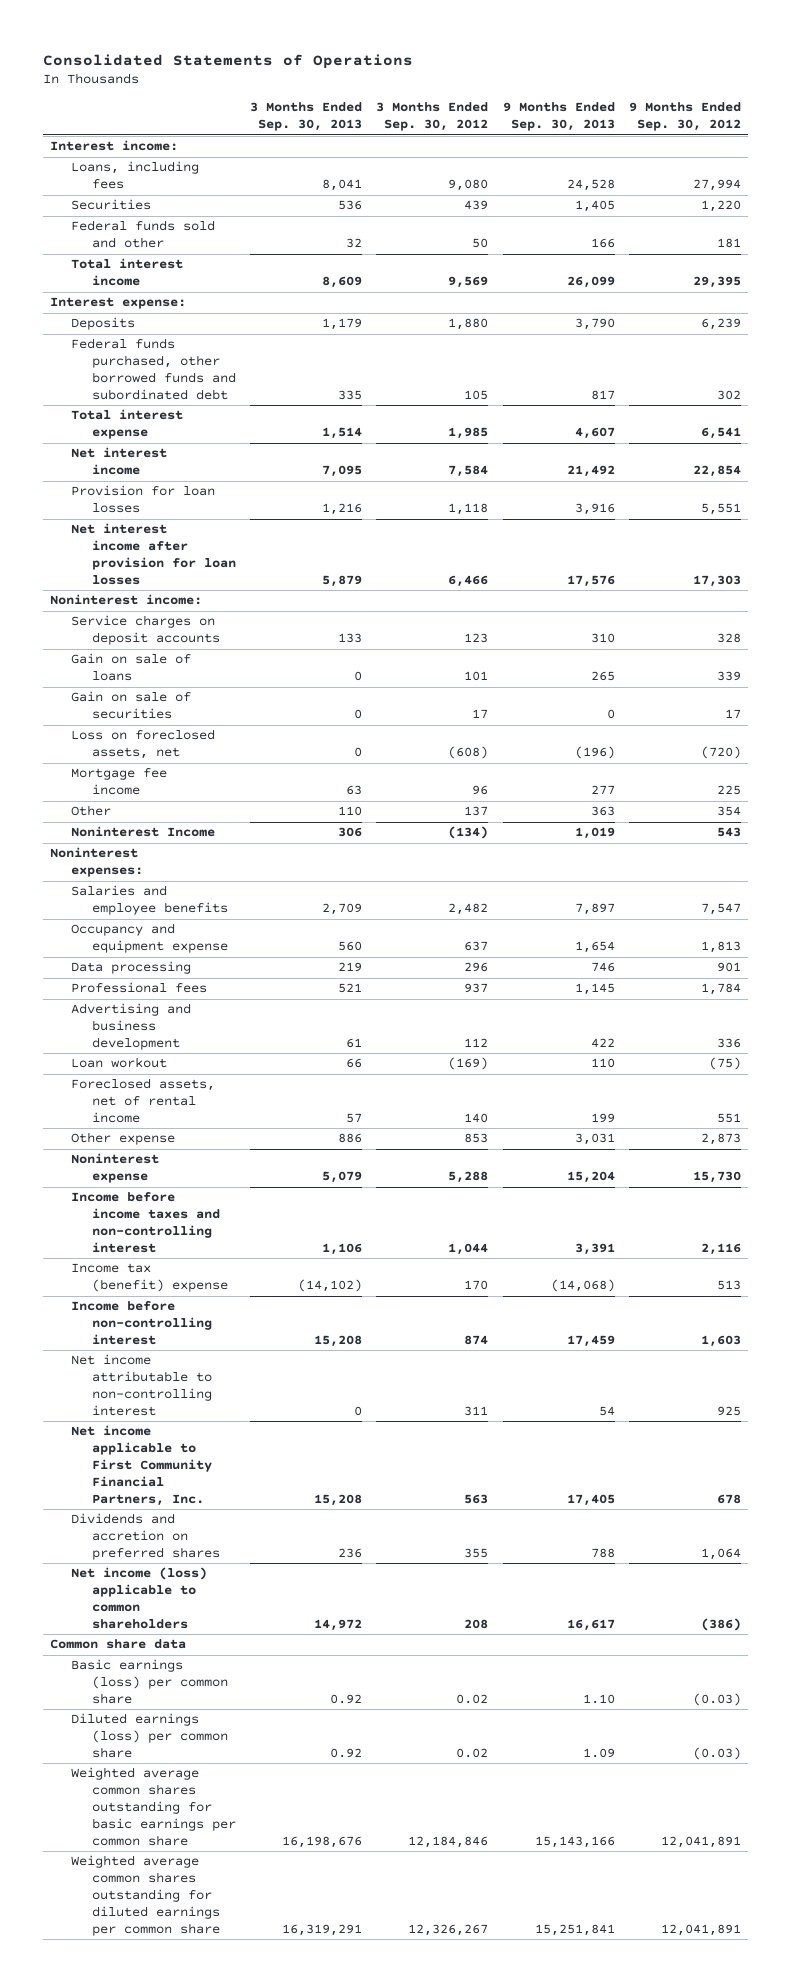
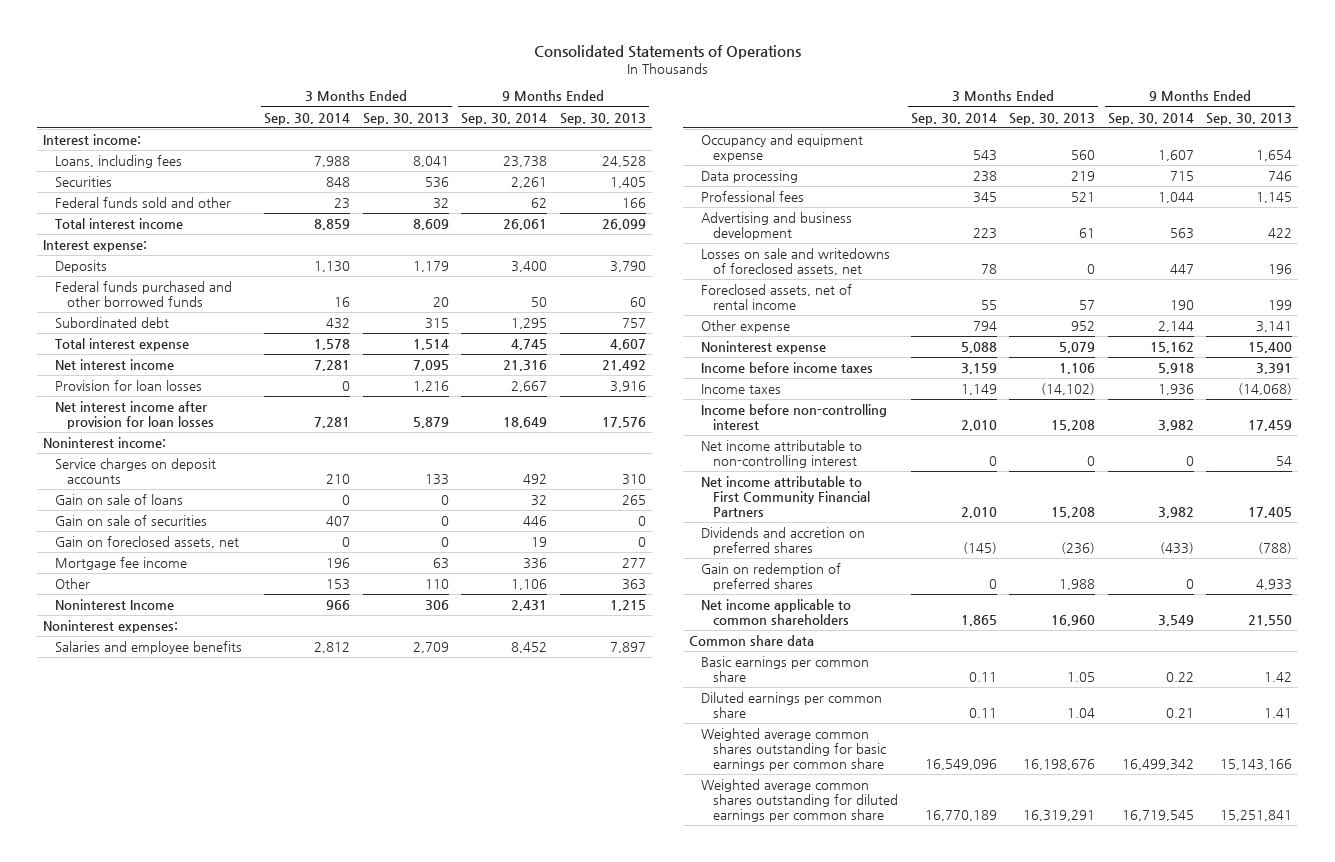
[376,102,489,132] 3 Months Ended Sep. 30, 2012 -> none
[629,102,742,132] 9 Months Ended Sep. 30, 2012 -> none
none -> [264,112,351,125] Sep. 30, 2014
none -> [461,112,548,125] Sep. 30, 2014
[70,338,236,401] Federal funds purchased, other borrowed funds and subordinated debt -> [54,280,232,307] Federal funds purchased and other borrowed funds
[337,390,362,401] 335 -> [432,296,449,307] 20
[590,390,615,401] 817 -> [629,296,646,307] 60
none -> [54,316,169,328] Subordinated debt
[70,729,215,760] Loss on foreclosed assets, net -> [54,535,239,548] Gain on foreclosed assets, net
[574,746,615,760] (196) -> [637,536,646,547] 0
[574,827,615,840] 1,019 -> [609,599,646,611] 1,215
[70,1057,167,1069] Loan workout -> none
none -> [701,247,891,275] Losses on sale and writedowns of foreclosed assets, net
[337,1133,362,1144] 886 -> [1071,320,1096,331] 952
[574,1133,615,1146] 3,031 -> [1256,320,1293,332] 3,141
[566,1171,615,1184] 15,204 -> [1248,341,1293,353] 15,400
[70,1192,220,1254] Income before income taxes and non-controlling interest -> [701,361,874,373] Income before income taxes
[70,1263,228,1293] Income tax (benefit) expense -> [701,383,782,394] Income taxes
[70,1425,212,1507] Net income applicable to First Community Financial Partners, Inc. -> [701,475,871,517] Net income attributable to First Community Financial Partners
[337,1548,362,1559] 236 -> [1061,541,1096,554] (236)
[590,1548,615,1559] 788 -> [1258,541,1293,554] (788)
none -> [701,562,842,591] Gain on redemption of preferred shares
[70,1567,207,1630] Net income (loss) applicable to common shareholders -> [701,598,852,625] Net income applicable to common shareholders
[313,1619,362,1632] 14,972 -> [1051,614,1096,626] 16,960
[566,1619,615,1632] 16,617 -> [1248,614,1293,626] 21,550
[70,1659,228,1705] Basic earnings (loss) per common share -> [701,655,870,682] Basic earnings per common share
[329,1694,362,1705] 0.92 -> [1067,671,1096,682] 1.05
[582,1694,615,1705] 1.10 -> [1264,671,1293,682] 1.42
[70,1713,228,1759] Diluted earnings (loss) per common share -> [701,691,883,718] Diluted earnings per common share
[329,1748,362,1759] 0.92 -> [1067,707,1096,718] 1.04
[582,1748,615,1759] 1.09 -> [1264,707,1293,718] 1.41

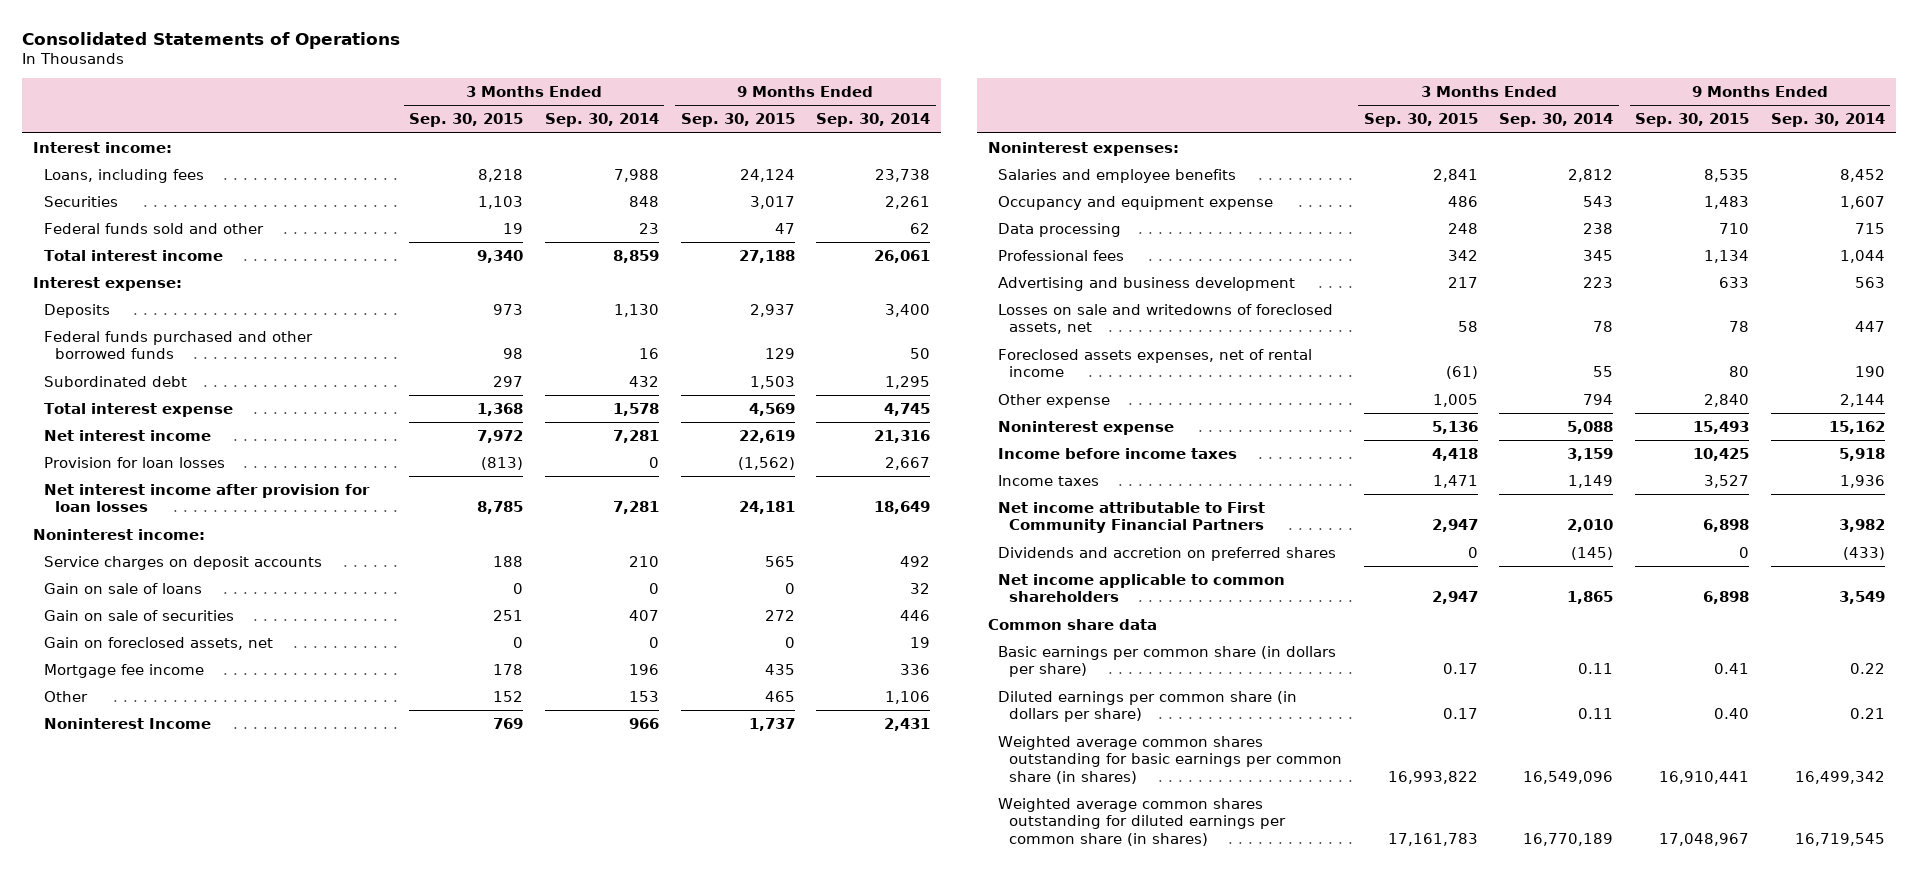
[362,112,449,125] Sep. 30, 2013 -> none
[559,112,646,125] Sep. 30, 2013 -> none
none -> [409,113,524,128] Sep. 30, 2015
none -> [680,113,795,128] Sep. 30, 2015
[701,283,853,310] Foreclosed assets, net of rental income -> [998,348,1313,378] Foreclosed assets expenses, net of rental income
[701,403,888,430] Income before non-controlling interest -> none
[701,439,863,468] Net income attributable to non-controlling interest -> none
[701,562,842,591] Gain on redemption of preferred shares -> none
[701,655,870,682] Basic earnings per common share -> [998,645,1337,678] Basic earnings per common share (in dollars per share)
[701,691,883,718] Diluted earnings per common share -> [998,690,1298,723] Diluted earnings per common share (in dollars per share)
[701,727,887,771] Weighted average common shares outstanding for basic earnings per common share -> [998,735,1343,785] Weighted average common shares outstanding for basic earnings per common share (in shares)
[701,778,899,822] Weighted average common shares outstanding for diluted earnings per common share -> [998,797,1287,847] Weighted average common shares outstanding for diluted earnings per common share (in shares)

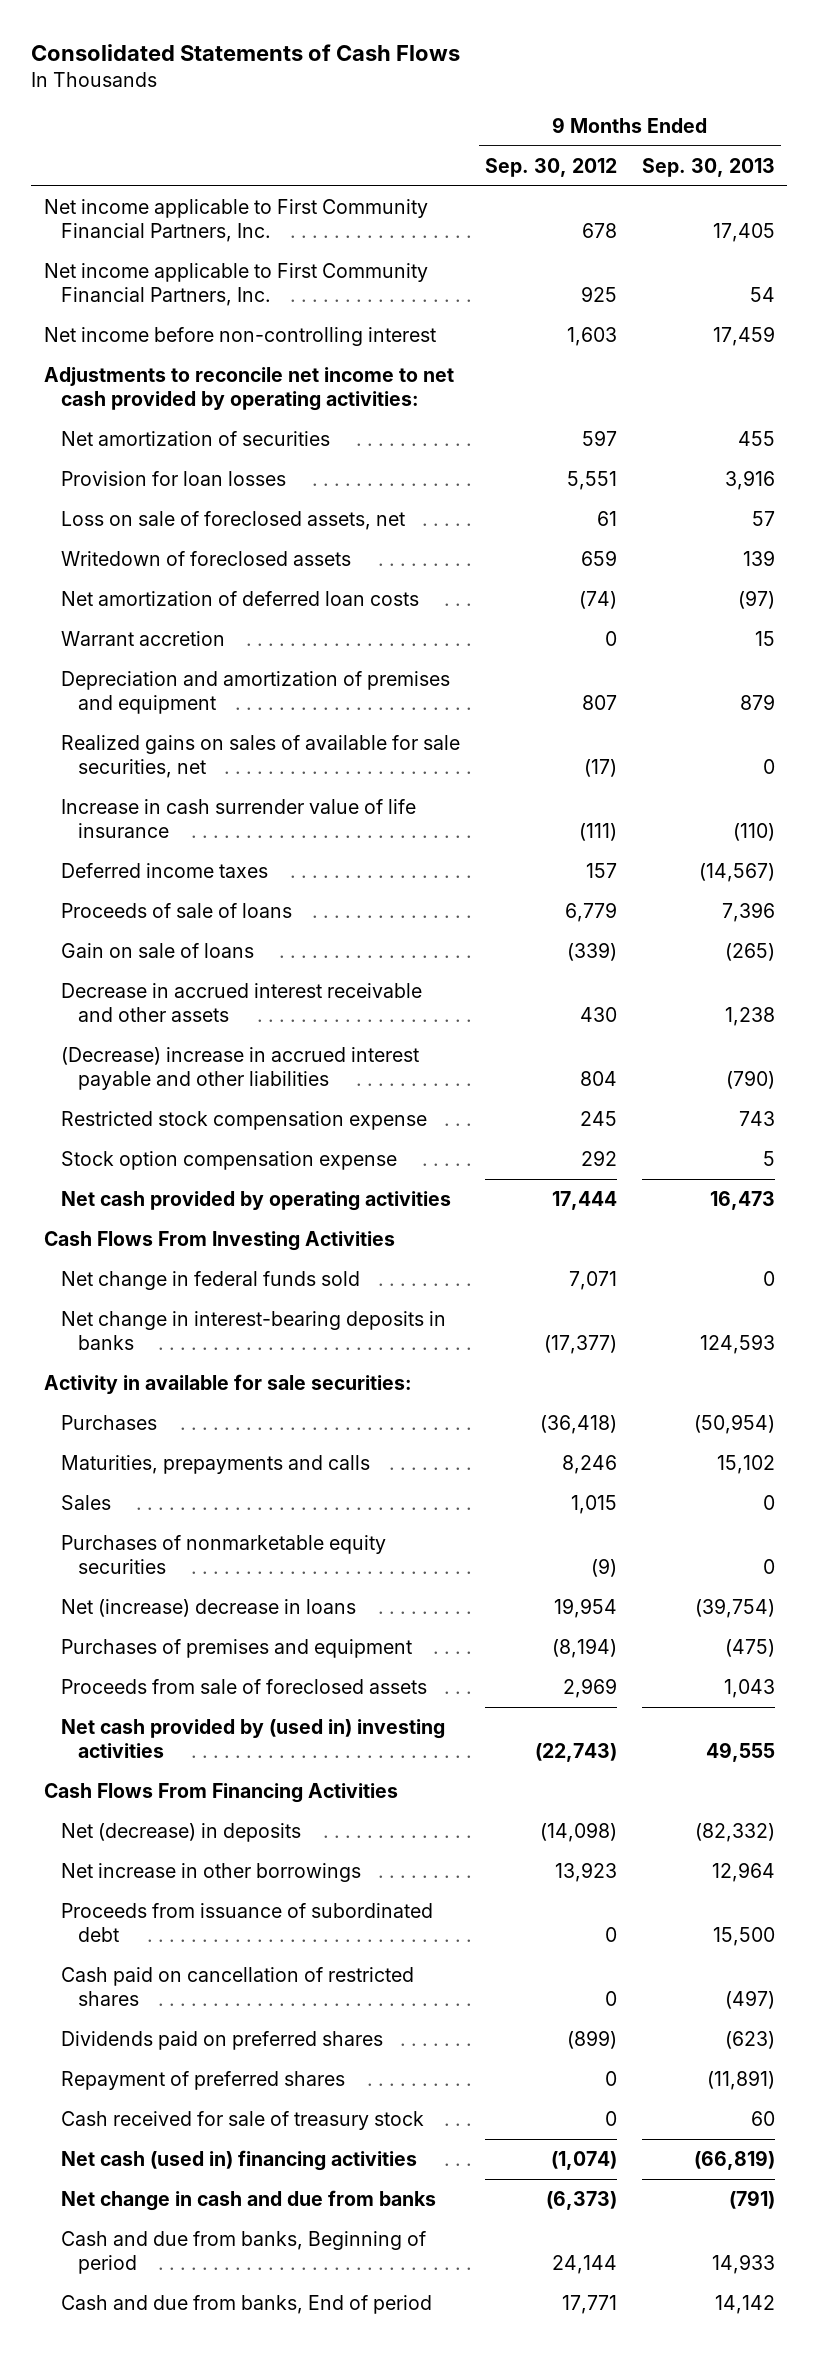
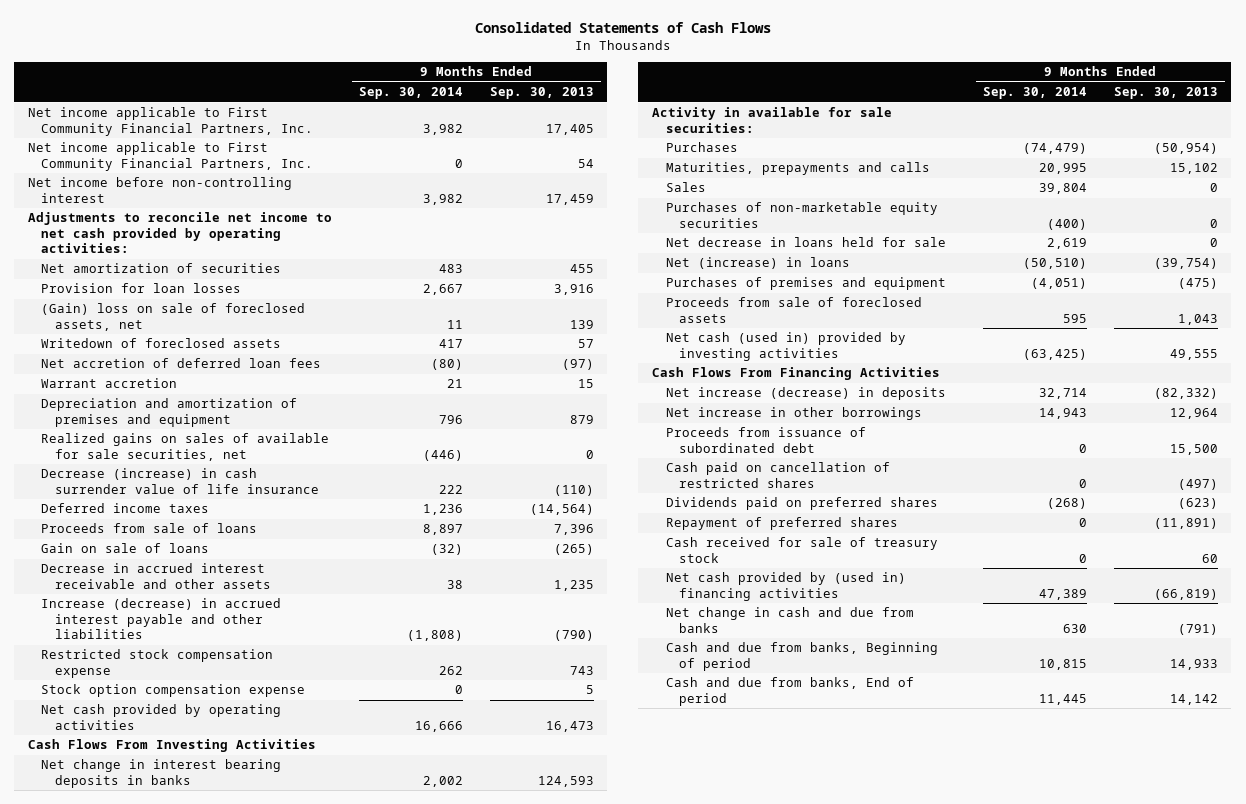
[484,157,617,177] Sep. 30, 2012 -> none
none -> [358,87,463,100] Sep. 30, 2014
[60,510,405,530] Loss on sale of foreclosed assets, net -> [41,303,306,331] (Gain) loss on sale of foreclosed assets, net
[751,510,775,526] 57 -> [569,319,594,329] 139
[742,549,775,566] 139 -> [577,339,594,349] 57
[60,590,419,606] Net amortization of deferred loan costs -> [41,358,322,369] Net accretion of deferred loan fees
[60,798,416,839] Increase in cash surrender value of life insurance -> [41,468,320,494] Decrease (increase) in cash surrender value of life insurance
[698,862,775,882] (14,567) -> [529,504,594,516] (14,564)
[60,902,292,918] Proceeds of sale of loans -> [41,523,258,534] Proceeds from sale of loans
[724,1007,775,1027] 1,238 -> [553,579,594,591] 1,235
[60,1046,419,1091] (Decrease) increase in accrued interest payable and other liabilities -> [41,598,282,639] Increase (decrease) in accrued interest payable and other liabilities
[60,1270,360,1290] Net change in federal funds sold -> none
[60,1310,446,1351] Net change in interest-bearing deposits in banks -> [41,759,282,788] Net change in interest bearing deposits in banks
[60,1534,386,1575] Purchases of nonmarketable equity securities -> [665,202,938,228] Purchases of non-marketable equity securities
none -> [665,237,946,248] Net decrease in loans held for sale
[60,1598,356,1617] Net (increase) decrease in loans -> [665,257,850,270] Net (increase) in loans
[60,1718,445,1759] Net cash provided by (used in) investing activities -> [665,332,906,361] Net cash (used in) provided by investing activities
[60,1822,301,1842] Net (decrease) in deposits -> [665,387,946,401] Net increase (decrease) in deposits
[60,2149,417,2171] Net cash (used in) financing activities -> [665,572,906,601] Net cash provided by (used in) financing activities

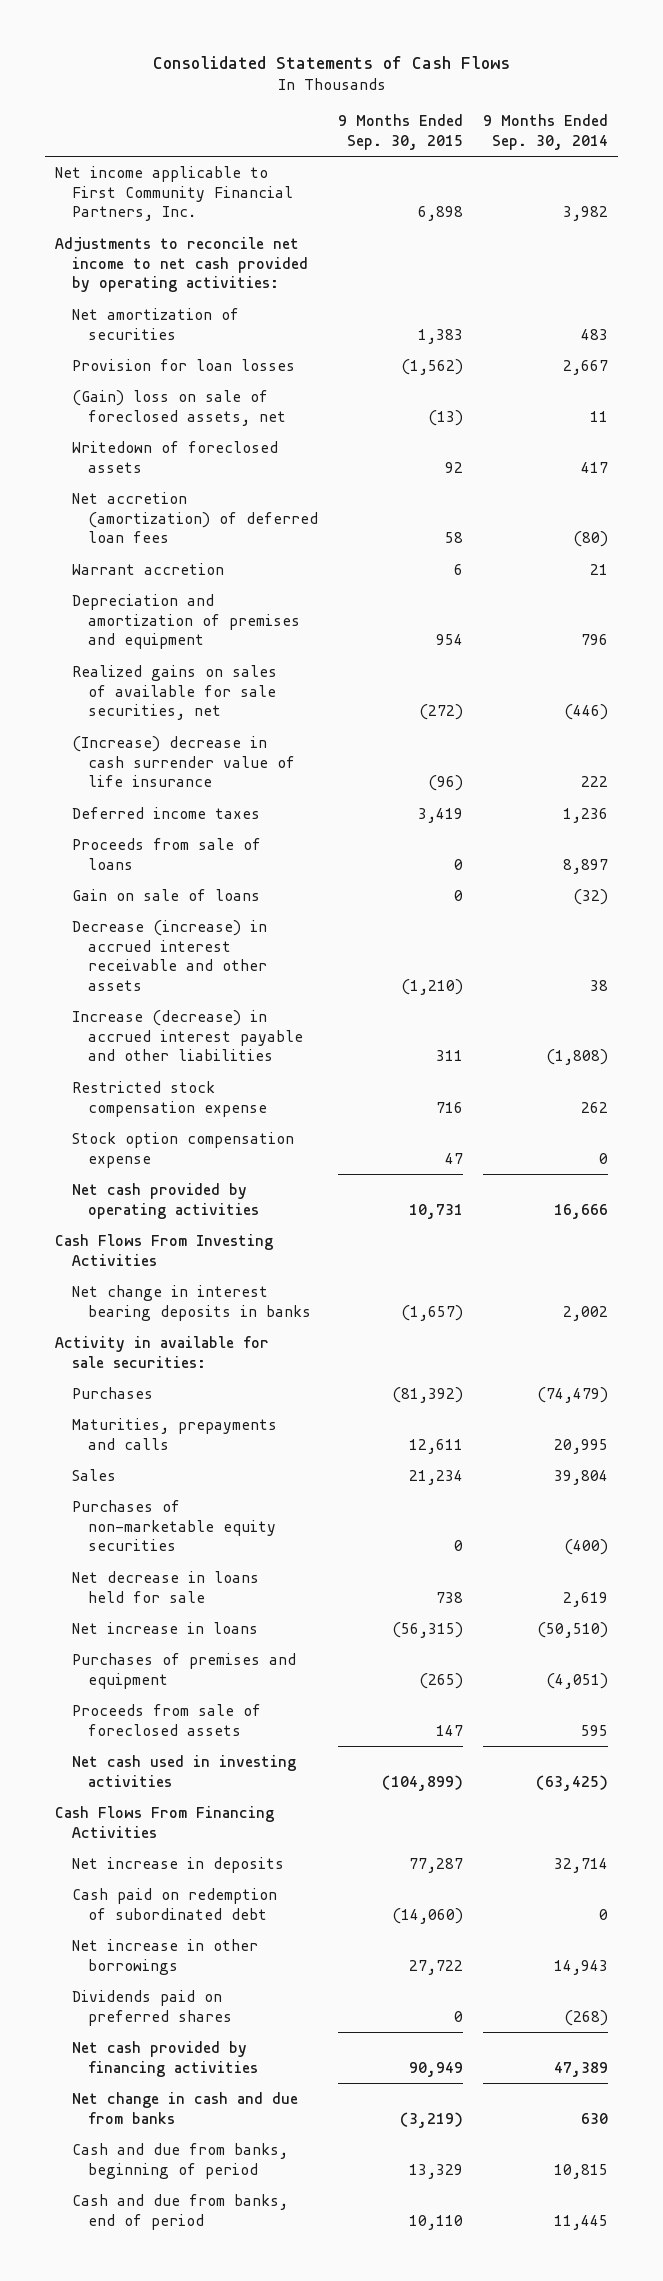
[489,87,594,100] Sep. 30, 2013 -> none
none -> [337,114,463,150] 9 Months Ended Sep. 30, 2015
[27,142,314,171] Net income applicable to First Community Financial Partners, Inc. -> none
[27,177,292,203] Net income before non-controlling interest -> none
[41,358,322,369] Net accretion of deferred loan fees -> [71,491,318,544] Net accretion (amortization) of deferred loan fees
[41,468,320,494] Decrease (increase) in cash surrender value of life insurance -> [71,735,295,788] (Increase) decrease in cash surrender value of life insurance
[41,563,272,589] Decrease in accrued interest receivable and other assets -> [71,919,267,991] Decrease (increase) in accrued interest receivable and other assets
[665,257,850,270] Net (increase) in loans -> [71,1621,258,1634] Net increase in loans
[665,332,906,361] Net cash (used in) provided by investing activities -> [71,1754,296,1787] Net cash used in investing activities
[665,387,946,401] Net increase (decrease) in deposits -> [71,1856,284,1873] Net increase in deposits
none -> [71,1887,277,1920] Cash paid on redemption of subordinated debt
[665,427,866,453] Proceeds from issuance of subordinated debt -> none
[665,462,890,488] Cash paid on cancellation of restricted shares -> none
[665,517,898,531] Repayment of preferred shares -> none
[665,537,938,563] Cash received for sale of treasury stock -> none
[665,572,906,601] Net cash provided by (used in) financing activities -> [71,2040,258,2077] Net cash provided by financing activities
[665,642,938,671] Cash and due from banks, Beginning of period -> [71,2142,288,2179] Cash and due from banks, beginning of period
[665,677,914,706] Cash and due from banks, End of period -> [71,2193,288,2230] Cash and due from banks, end of period

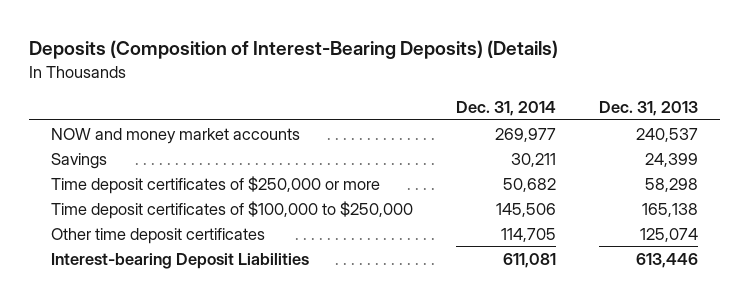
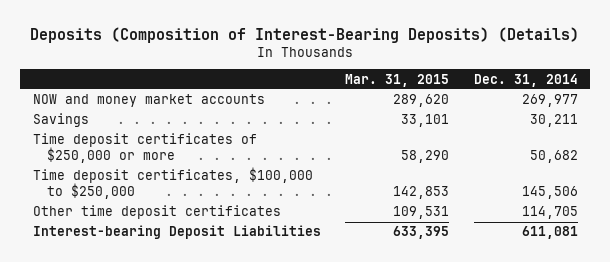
[599,101,699,117] Dec. 31, 2013 -> none
none -> [345,73,450,87] Mar. 31, 2015
[50,200,413,219] Time deposit certificates of $100,000 to $250,000 -> [32,167,313,200] Time deposit certificates, $100,000 to $250,000

